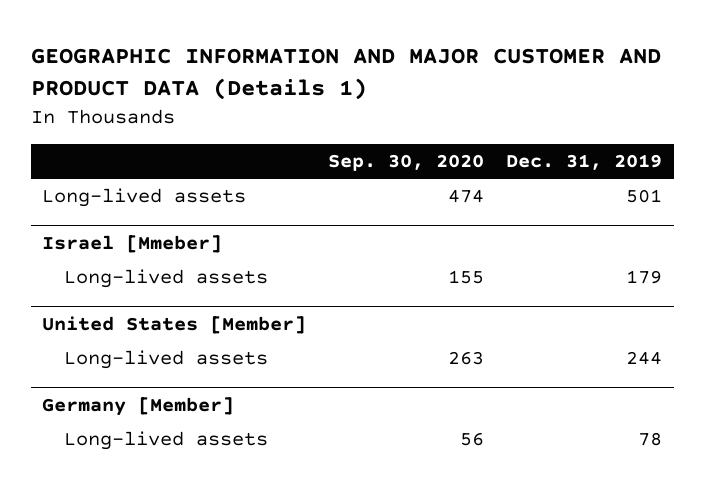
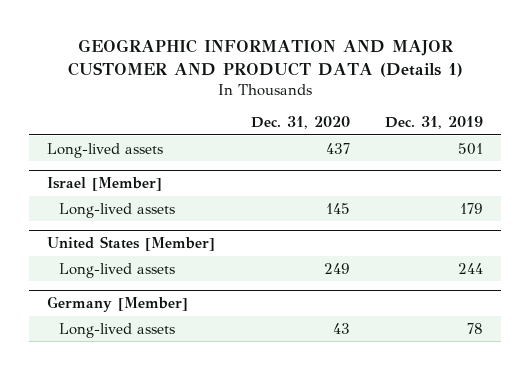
[328,154,485,172] Sep. 30, 2020 -> none
none -> [250,116,350,130] Dec. 31, 2020
[42,234,223,253] Israel [Mmeber] -> [46,177,162,192] Israel [Member]

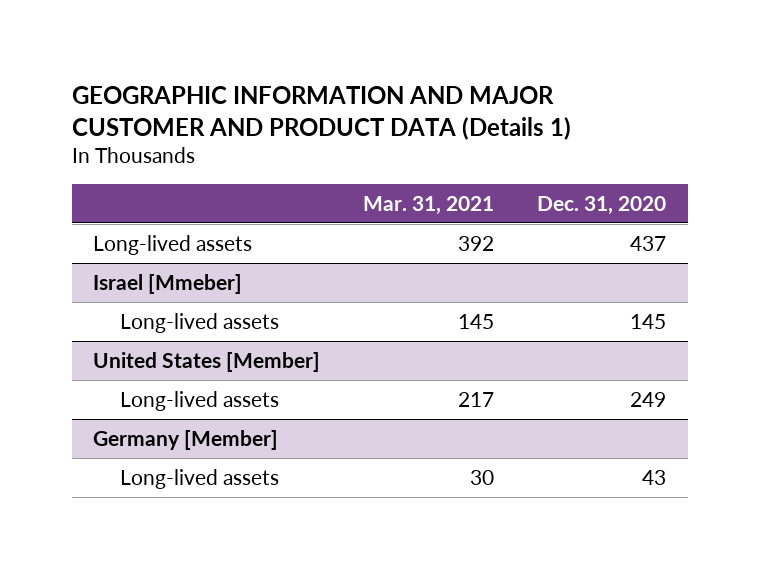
[385,116,484,130] Dec. 31, 2019 -> none
none -> [363,195,495,215] Mar. 31, 2021
[46,177,162,192] Israel [Member] -> [93,273,243,294] Israel [Mmeber]

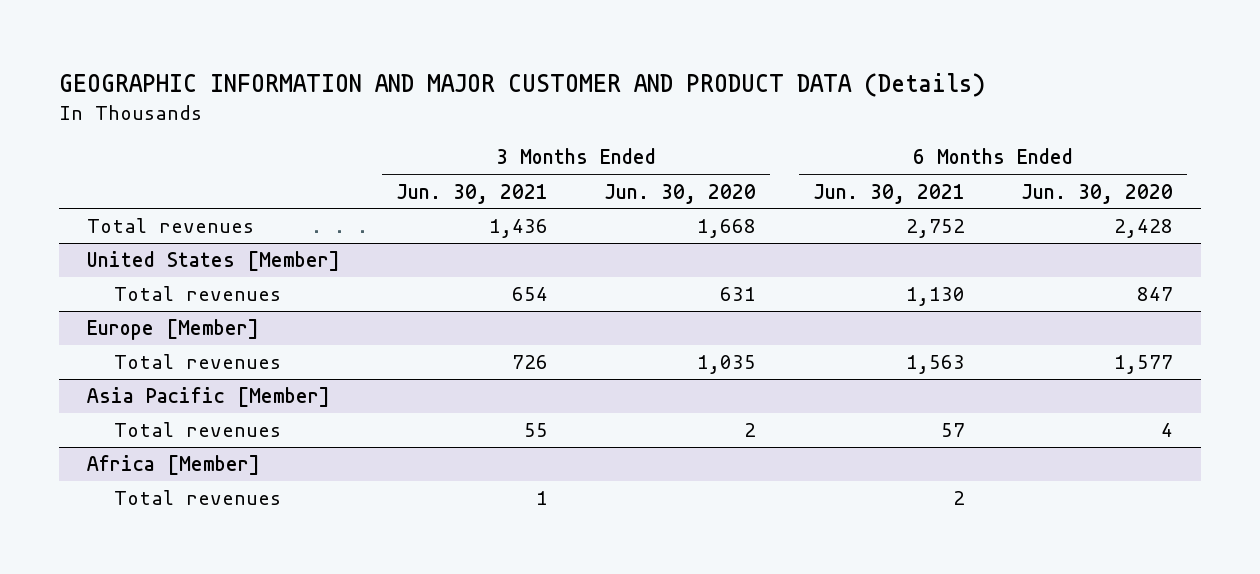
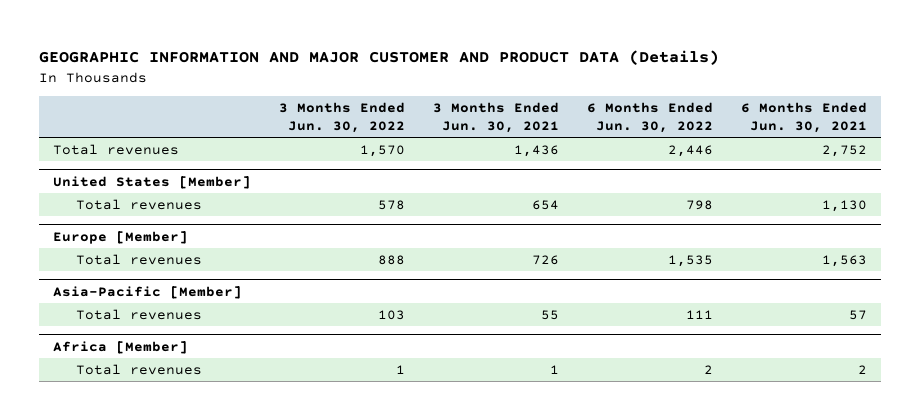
[604,183,757,204] Jun. 30, 2020 -> none
[1020,183,1173,204] Jun. 30, 2020 -> none
none -> [279,102,406,134] 3 Months Ended Jun. 30, 2022
none -> [587,102,714,134] 6 Months Ended Jun. 30, 2022
[87,387,331,408] Asia Pacific [Member] -> [53,285,243,299] Asia-Pacific [Member]

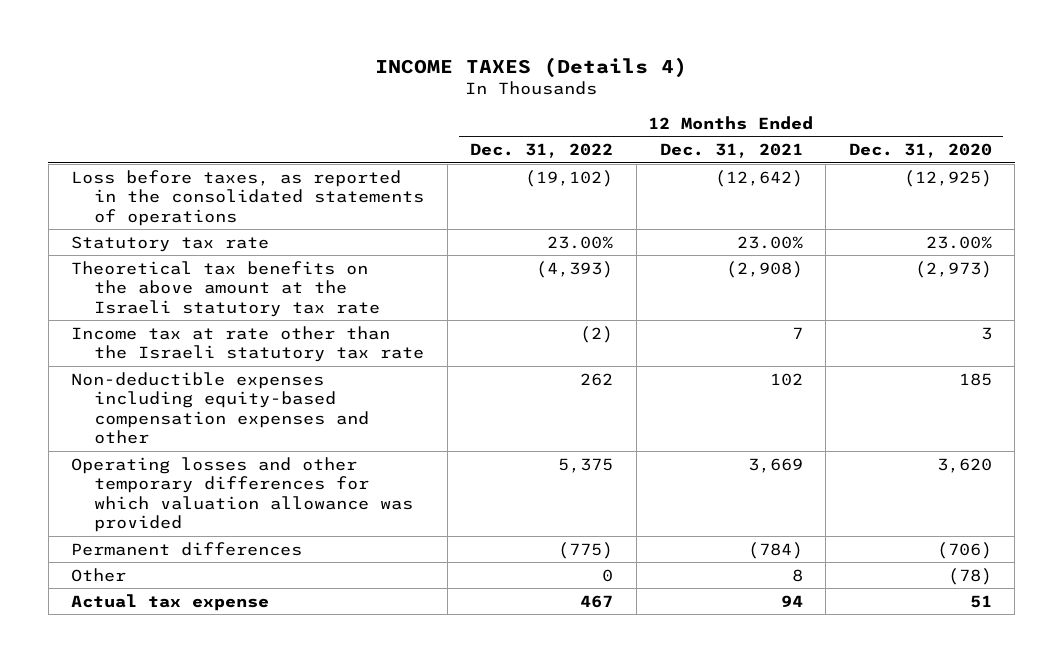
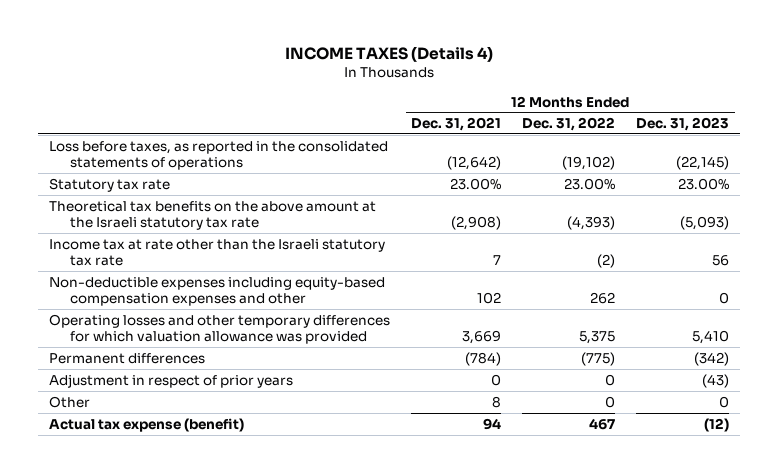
[848,143,992,159] Dec. 31, 2020 -> none
none -> [636,117,730,132] Dec. 31, 2023
none -> [48,373,293,388] Adjustment in respect of prior years
[71,593,270,611] Actual tax expense -> [48,417,244,432] Actual tax expense (benefit)

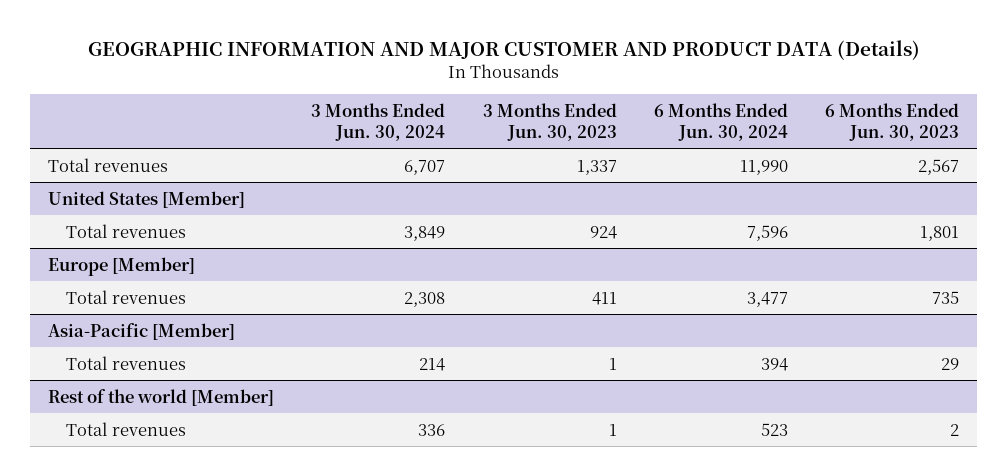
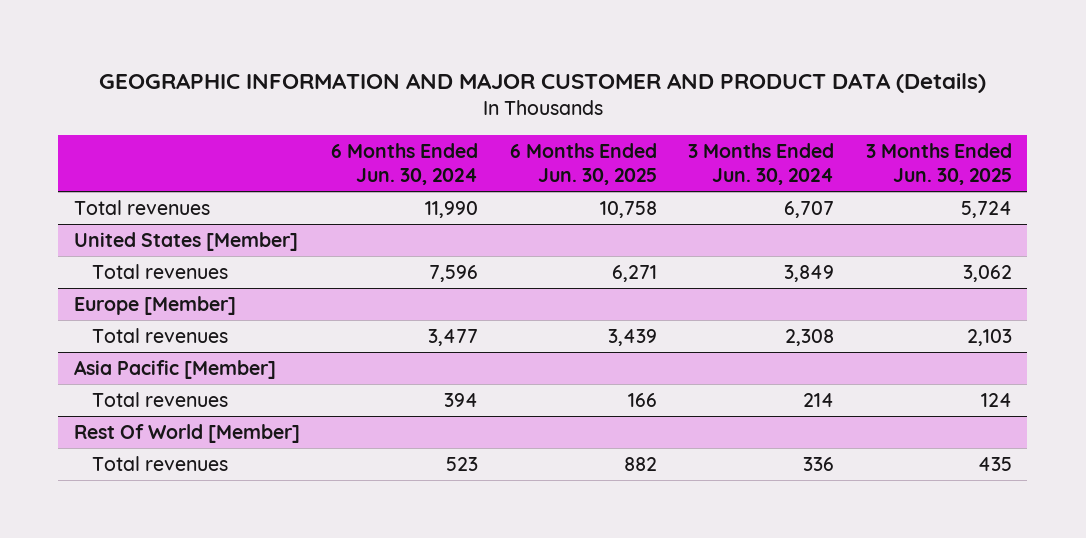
[482,103,617,141] 3 Months Ended Jun. 30, 2023 -> none
[824,103,959,141] 6 Months Ended Jun. 30, 2023 -> none
none -> [509,143,657,186] 6 Months Ended Jun. 30, 2025
none -> [865,143,1012,186] 3 Months Ended Jun. 30, 2025
[48,322,236,340] Asia-Pacific [Member] -> [73,360,276,380] Asia Pacific [Member]
[48,388,275,406] Rest of the world [Member] -> [73,424,300,444] Rest Of World [Member]

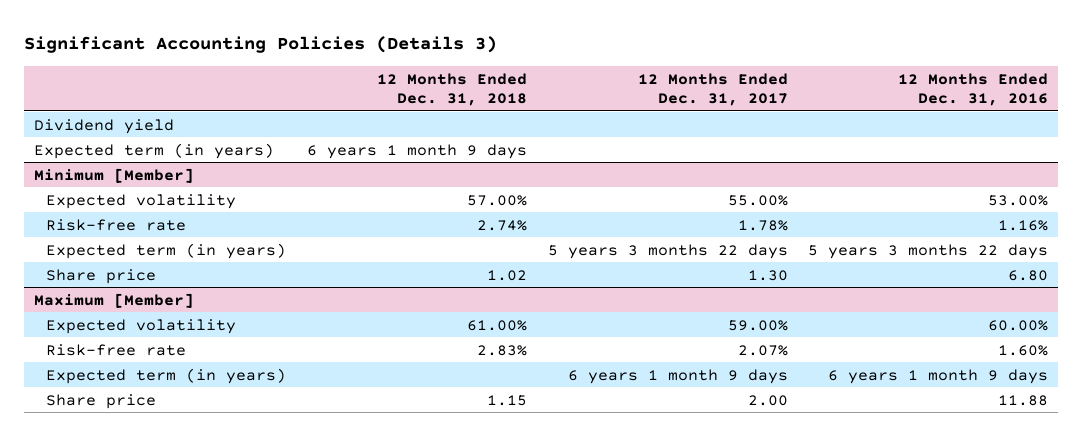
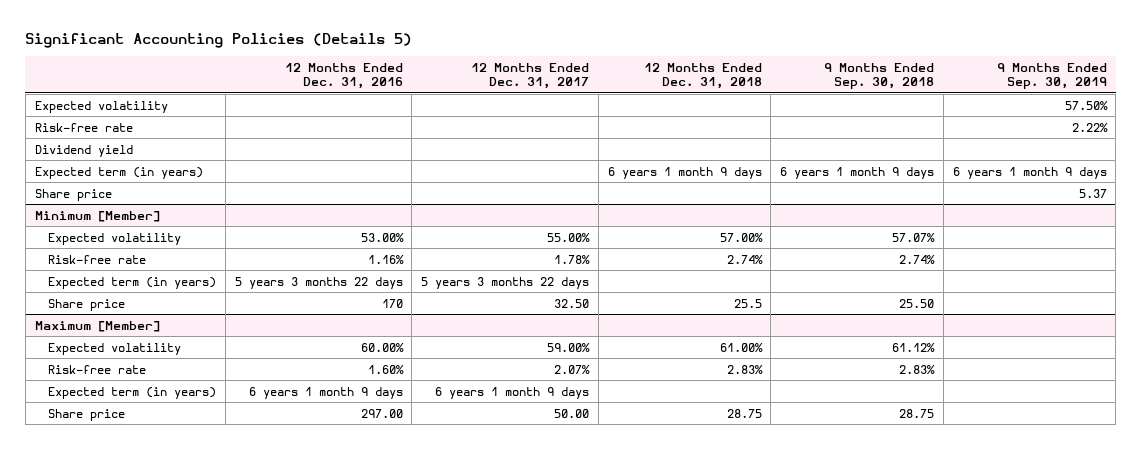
[23,36,497,54] Significant Accounting Policies (Details 3) -> [25,33,413,49] Significant Accounting Policies (Details 5)
none -> [824,62,935,90] 9 Months Ended Sep. 30, 2018
none -> [996,62,1107,90] 9 Months Ended Sep. 30, 2019
none -> [34,100,168,113] Expected volatility
none -> [34,122,133,132] Risk-free rate
none -> [34,188,112,201] Share price
[486,269,527,281] 1.02 -> [733,298,762,308] 25.5
[747,269,788,281] 1.30 -> [554,298,590,308] 32.50
[1008,269,1049,281] 6.80 -> [381,298,403,308] 170
[486,394,527,406] 1.15 -> [726,408,762,418] 28.75
[747,394,788,406] 2.00 -> [554,408,590,418] 50.00
[998,394,1049,406] 11.88 -> [360,408,403,418] 297.00

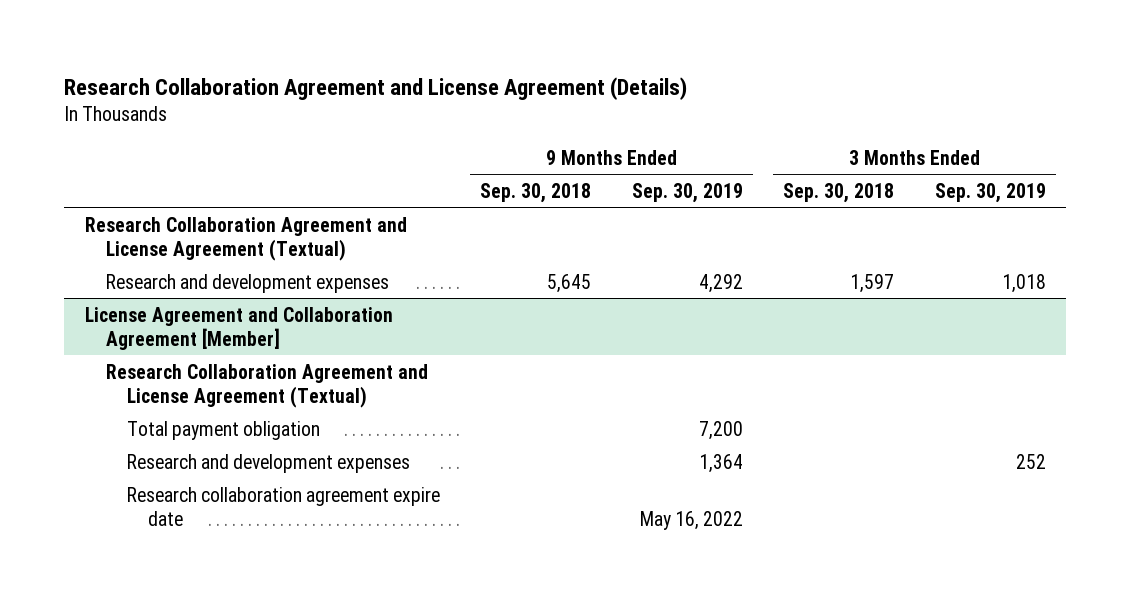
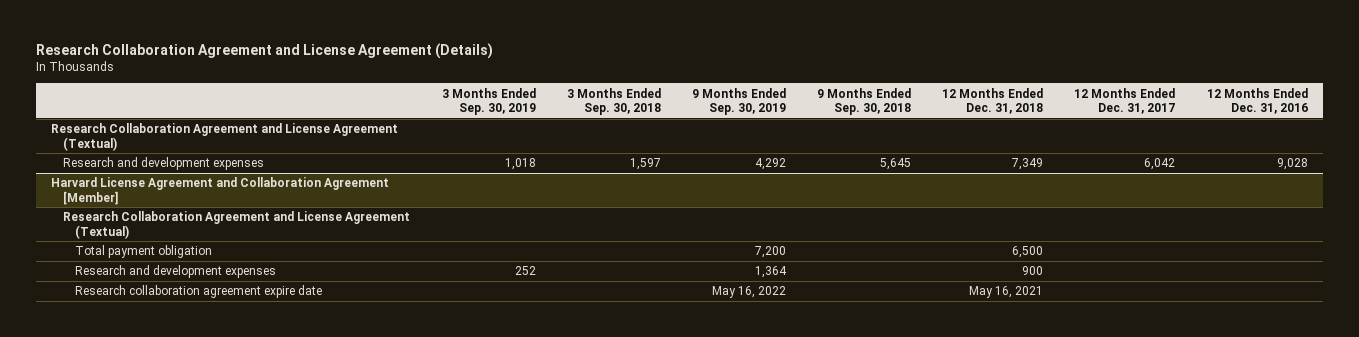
none -> [942,87,1044,114] 12 Months Ended Dec. 31, 2018
none -> [1074,87,1176,114] 12 Months Ended Dec. 31, 2017
none -> [1206,87,1308,114] 12 Months Ended Dec. 31, 2016
[84,306,393,350] License Agreement and Collaboration Agreement [Member] -> [51,177,390,205] Harvard License Agreement and Collaboration Agreement [Member]

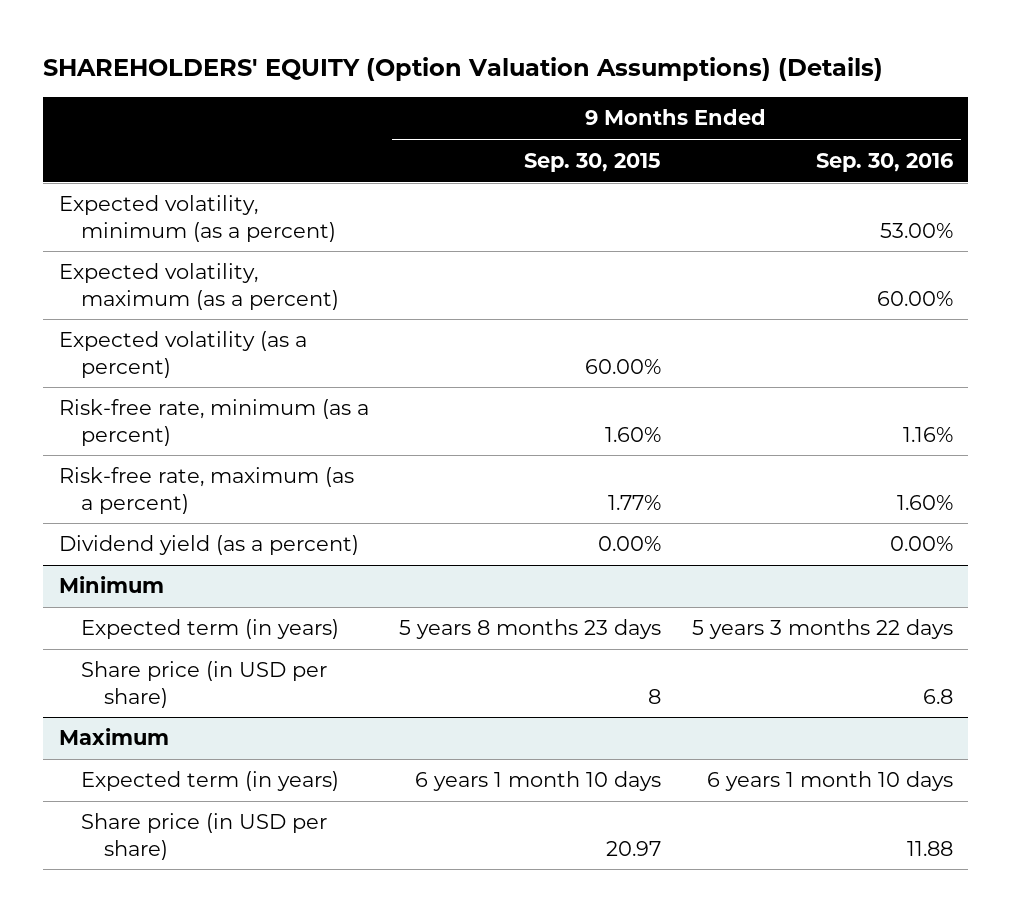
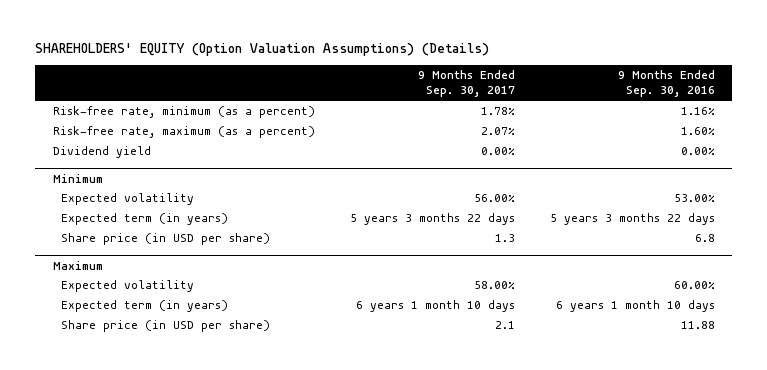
[524,152,662,172] Sep. 30, 2015 -> none
none -> [417,70,515,98] 9 Months Ended Sep. 30, 2017
[58,195,337,242] Expected volatility, minimum (as a percent) -> none
[58,263,340,310] Expected volatility, maximum (as a percent) -> none
[58,331,307,378] Expected volatility (as a percent) -> none
[58,535,359,556] Dividend yield (as a percent) -> [52,146,151,159] Dividend yield
none -> [60,193,194,206] Expected volatility
none -> [60,280,194,293] Expected volatility

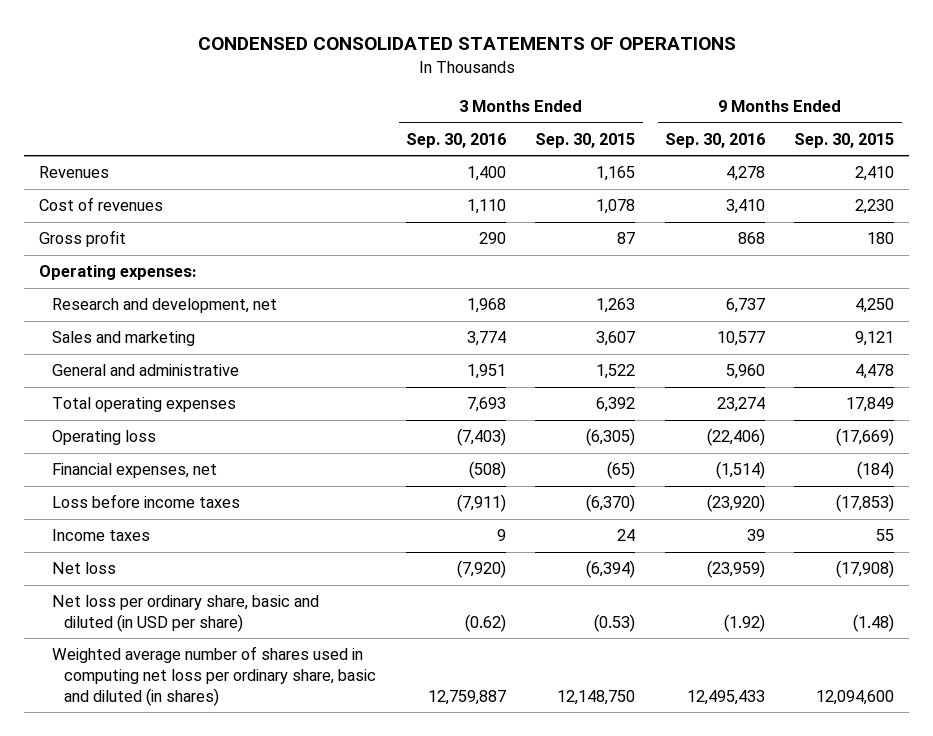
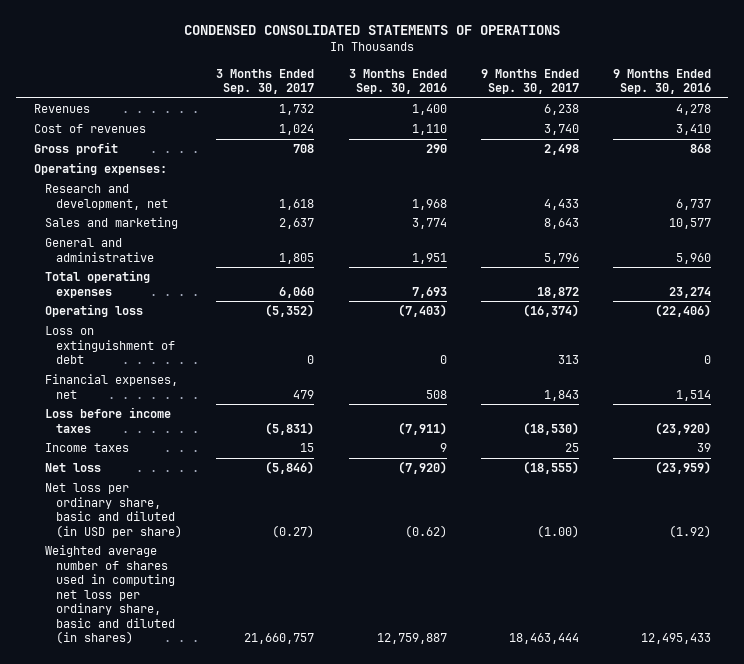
[535,132,636,148] Sep. 30, 2015 -> none
[794,132,895,148] Sep. 30, 2015 -> none
none -> [216,68,315,95] 3 Months Ended Sep. 30, 2017
none -> [480,68,579,95] 9 Months Ended Sep. 30, 2017
none -> [44,326,176,365] Loss on extinguishment of debt
[468,461,506,480] (508) -> [425,389,447,399] 508
[715,461,765,480] (1,514) -> [675,389,711,401] 1,514

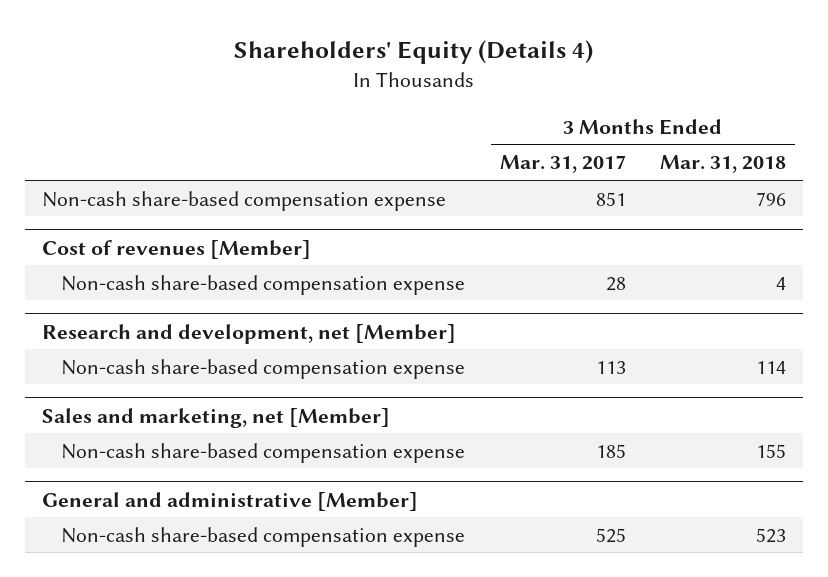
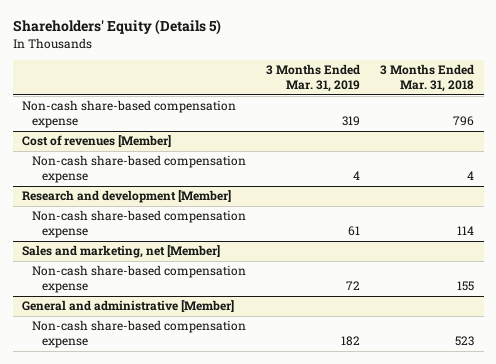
[234,40,594,65] Shareholders' Equity (Details 4) -> [12,19,221,36] Shareholders' Equity (Details 5)
[499,155,626,174] Mar. 31, 2017 -> none
none -> [266,64,361,92] 3 Months Ended Mar. 31, 2019
[41,323,456,344] Research and development, net [Member] -> [22,190,232,204] Research and development [Member]

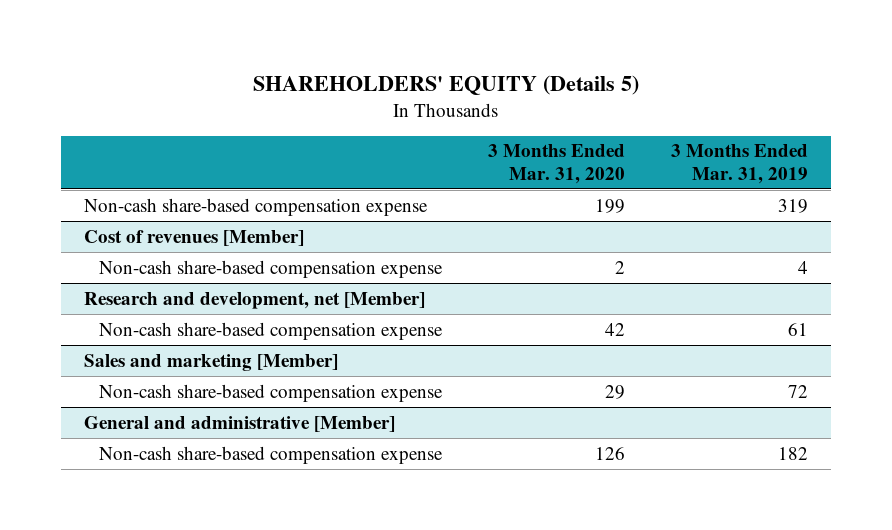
[12,19,221,36] Shareholders' Equity (Details 5) -> [253,74,640,95] SHAREHOLDERS' EQUITY (Details 5)
[379,64,474,92] 3 Months Ended Mar. 31, 2018 -> none
none -> [488,144,626,184] 3 Months Ended Mar. 31, 2020
[22,190,232,204] Research and development [Member] -> [84,291,426,309] Research and development, net [Member]
[22,245,221,259] Sales and marketing, net [Member] -> [84,353,339,371] Sales and marketing [Member]

